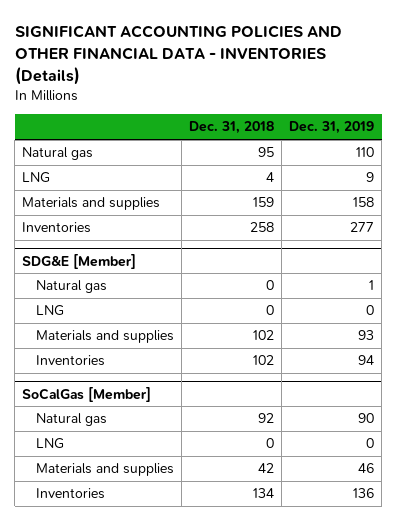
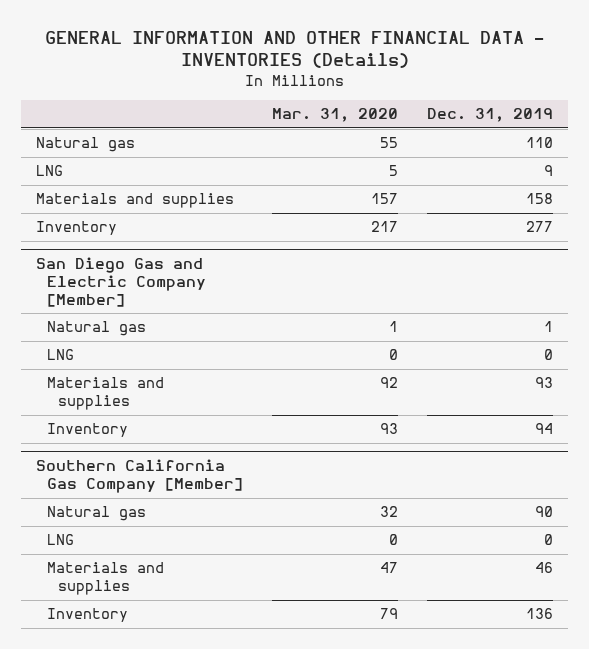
[14,24,342,85] SIGNIFICANT ACCOUNTING POLICIES AND OTHER FINANCIAL DATA - INVENTORIES (Details) -> [44,30,544,69] GENERAL INFORMATION AND OTHER FINANCIAL DATA - INVENTORIES (Details)
[188,121,274,135] Dec. 31, 2018 -> none
none -> [271,108,398,123] Mar. 31, 2020
[22,253,137,269] SDG&E [Member] -> none
[22,222,92,234] Inventories -> [35,221,117,236] Inventory
none -> [35,257,206,308] San Diego Gas and Electric Company [Member]
[22,386,152,402] SoCalGas [Member] -> none
[35,355,105,367] Inventories -> [46,423,128,438] Inventory
none -> [35,459,243,494] Southern California Gas Company [Member]
[35,488,105,500] Inventories -> [46,608,128,623] Inventory

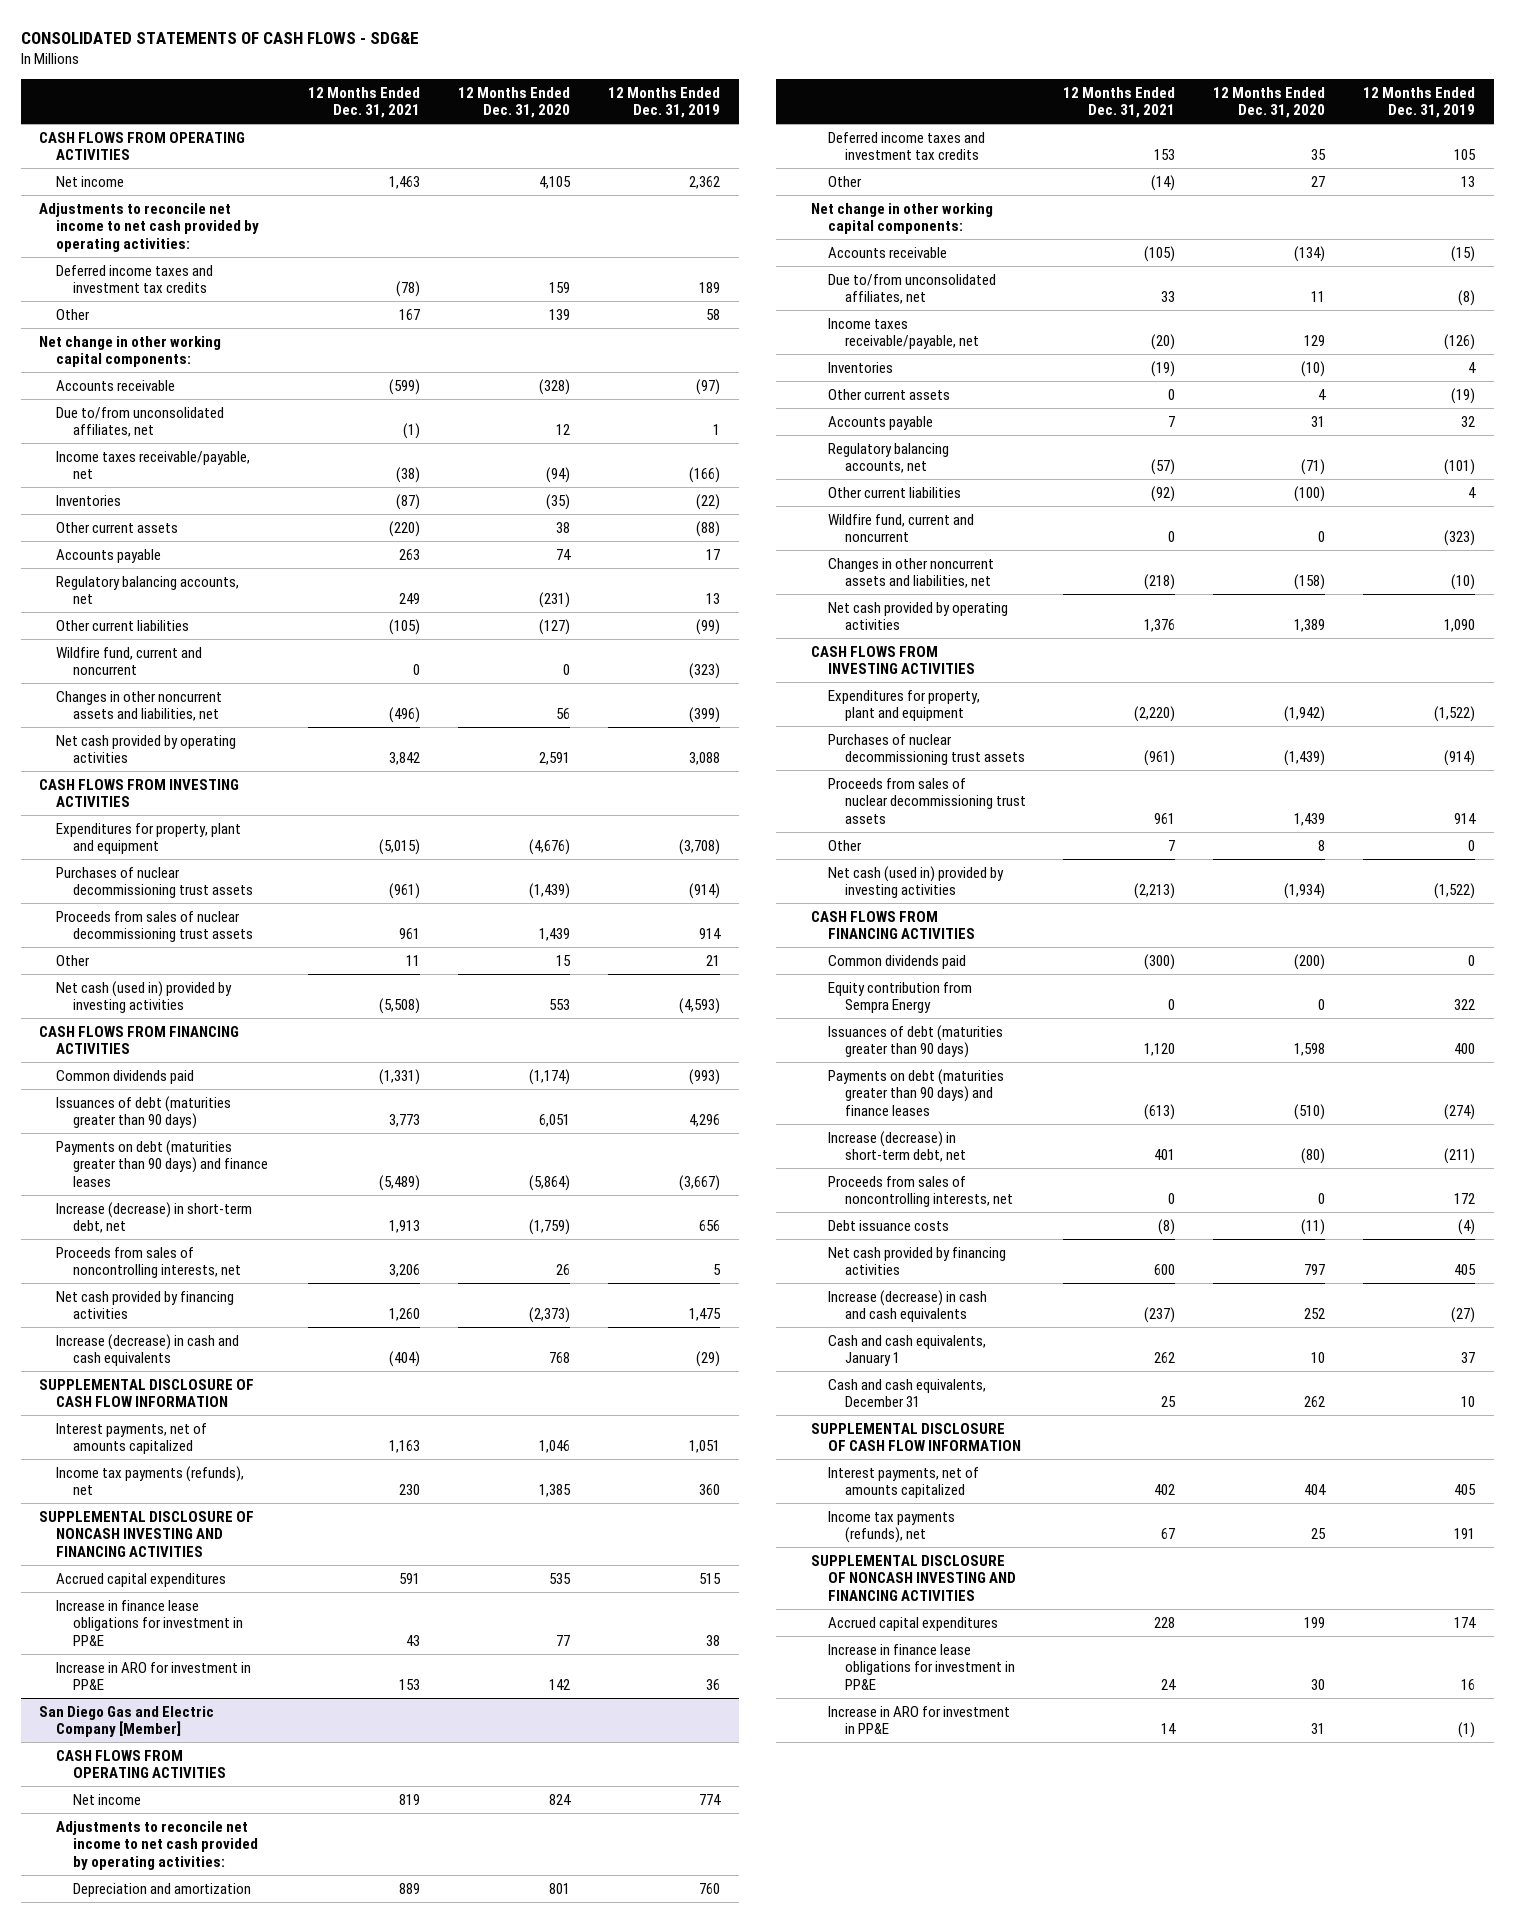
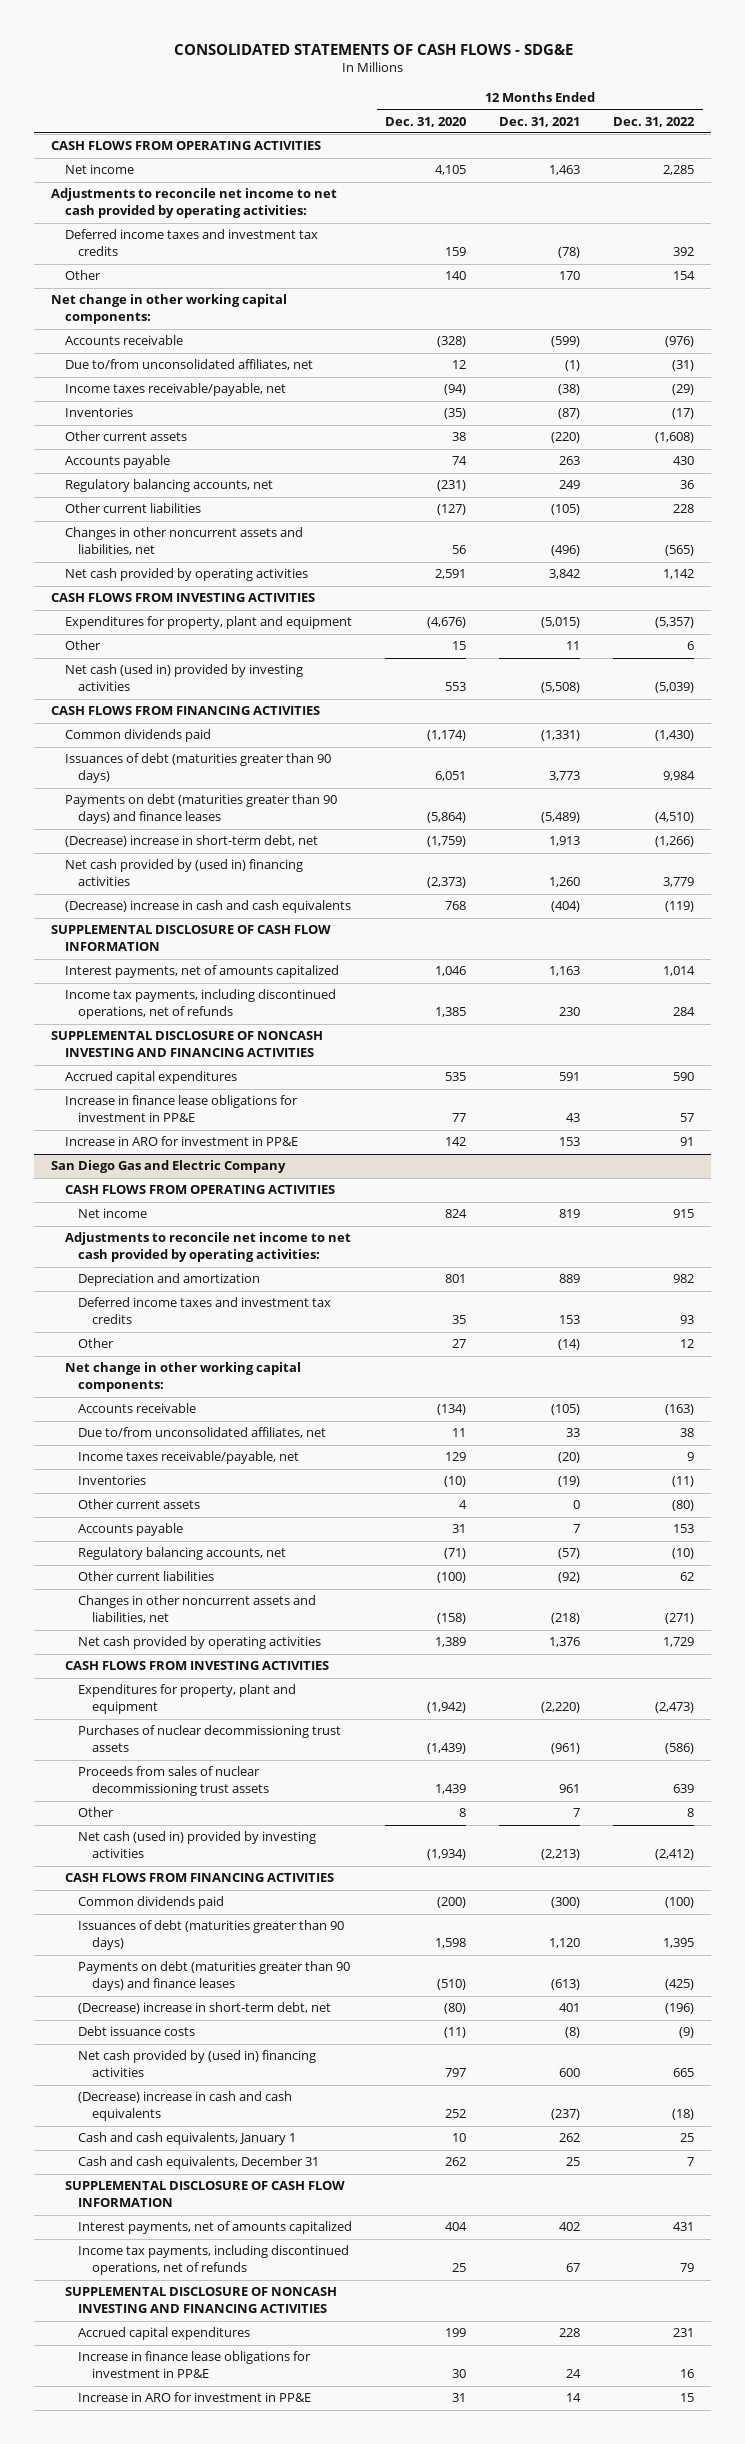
[607,86,720,119] 12 Months Ended Dec. 31, 2019 -> none
none -> [613,116,696,127] Dec. 31, 2022
[399,308,421,320] 167 -> [559,271,581,281] 170
[548,308,570,320] 139 -> [445,271,467,281] 140
[56,646,203,676] Wildfire fund, current and noncurrent -> none
[56,866,253,899] Purchases of nuclear decommissioning trust assets -> none
[56,910,253,943] Proceeds from sales of nuclear decommissioning trust assets -> none
[56,1246,241,1279] Proceeds from sales of noncontrolling interests, net -> none
[56,1201,253,1234] Increase (decrease) in short-term debt, net -> [64,835,318,848] (Decrease) increase in short-term debt, net
[56,1290,235,1320] Net cash provided by financing activities -> [64,859,303,887] Net cash provided by (used in) financing activities
[56,1333,240,1367] Increase (decrease) in cash and cash equivalents -> [64,900,351,914] (Decrease) increase in cash and cash equivalents
[56,1465,245,1496] Income tax payments (refunds), net -> [64,989,336,1020] Income tax payments, including discontinued operations, net of refunds
[39,1705,215,1738] San Diego Gas and Electric Company [Member] -> [50,1160,286,1174] San Diego Gas and Electric Company
[827,513,974,543] Wildfire fund, current and noncurrent -> none
[827,981,972,1014] Equity contribution from Sempra Energy -> none
[827,1175,1013,1208] Proceeds from sales of noncontrolling interests, net -> none
[827,1130,966,1163] Increase (decrease) in short-term debt, net -> [78,2002,332,2015] (Decrease) increase in short-term debt, net
[827,1246,1006,1276] Net cash provided by financing activities -> [78,2050,317,2078] Net cash provided by (used in) financing activities
[827,1289,987,1323] Increase (decrease) in cash and cash equivalents -> [78,2091,293,2122] (Decrease) increase in cash and cash equivalents
[827,1510,955,1544] Income tax payments (refunds), net -> [78,2245,350,2276] Income tax payments, including discontinued operations, net of refunds

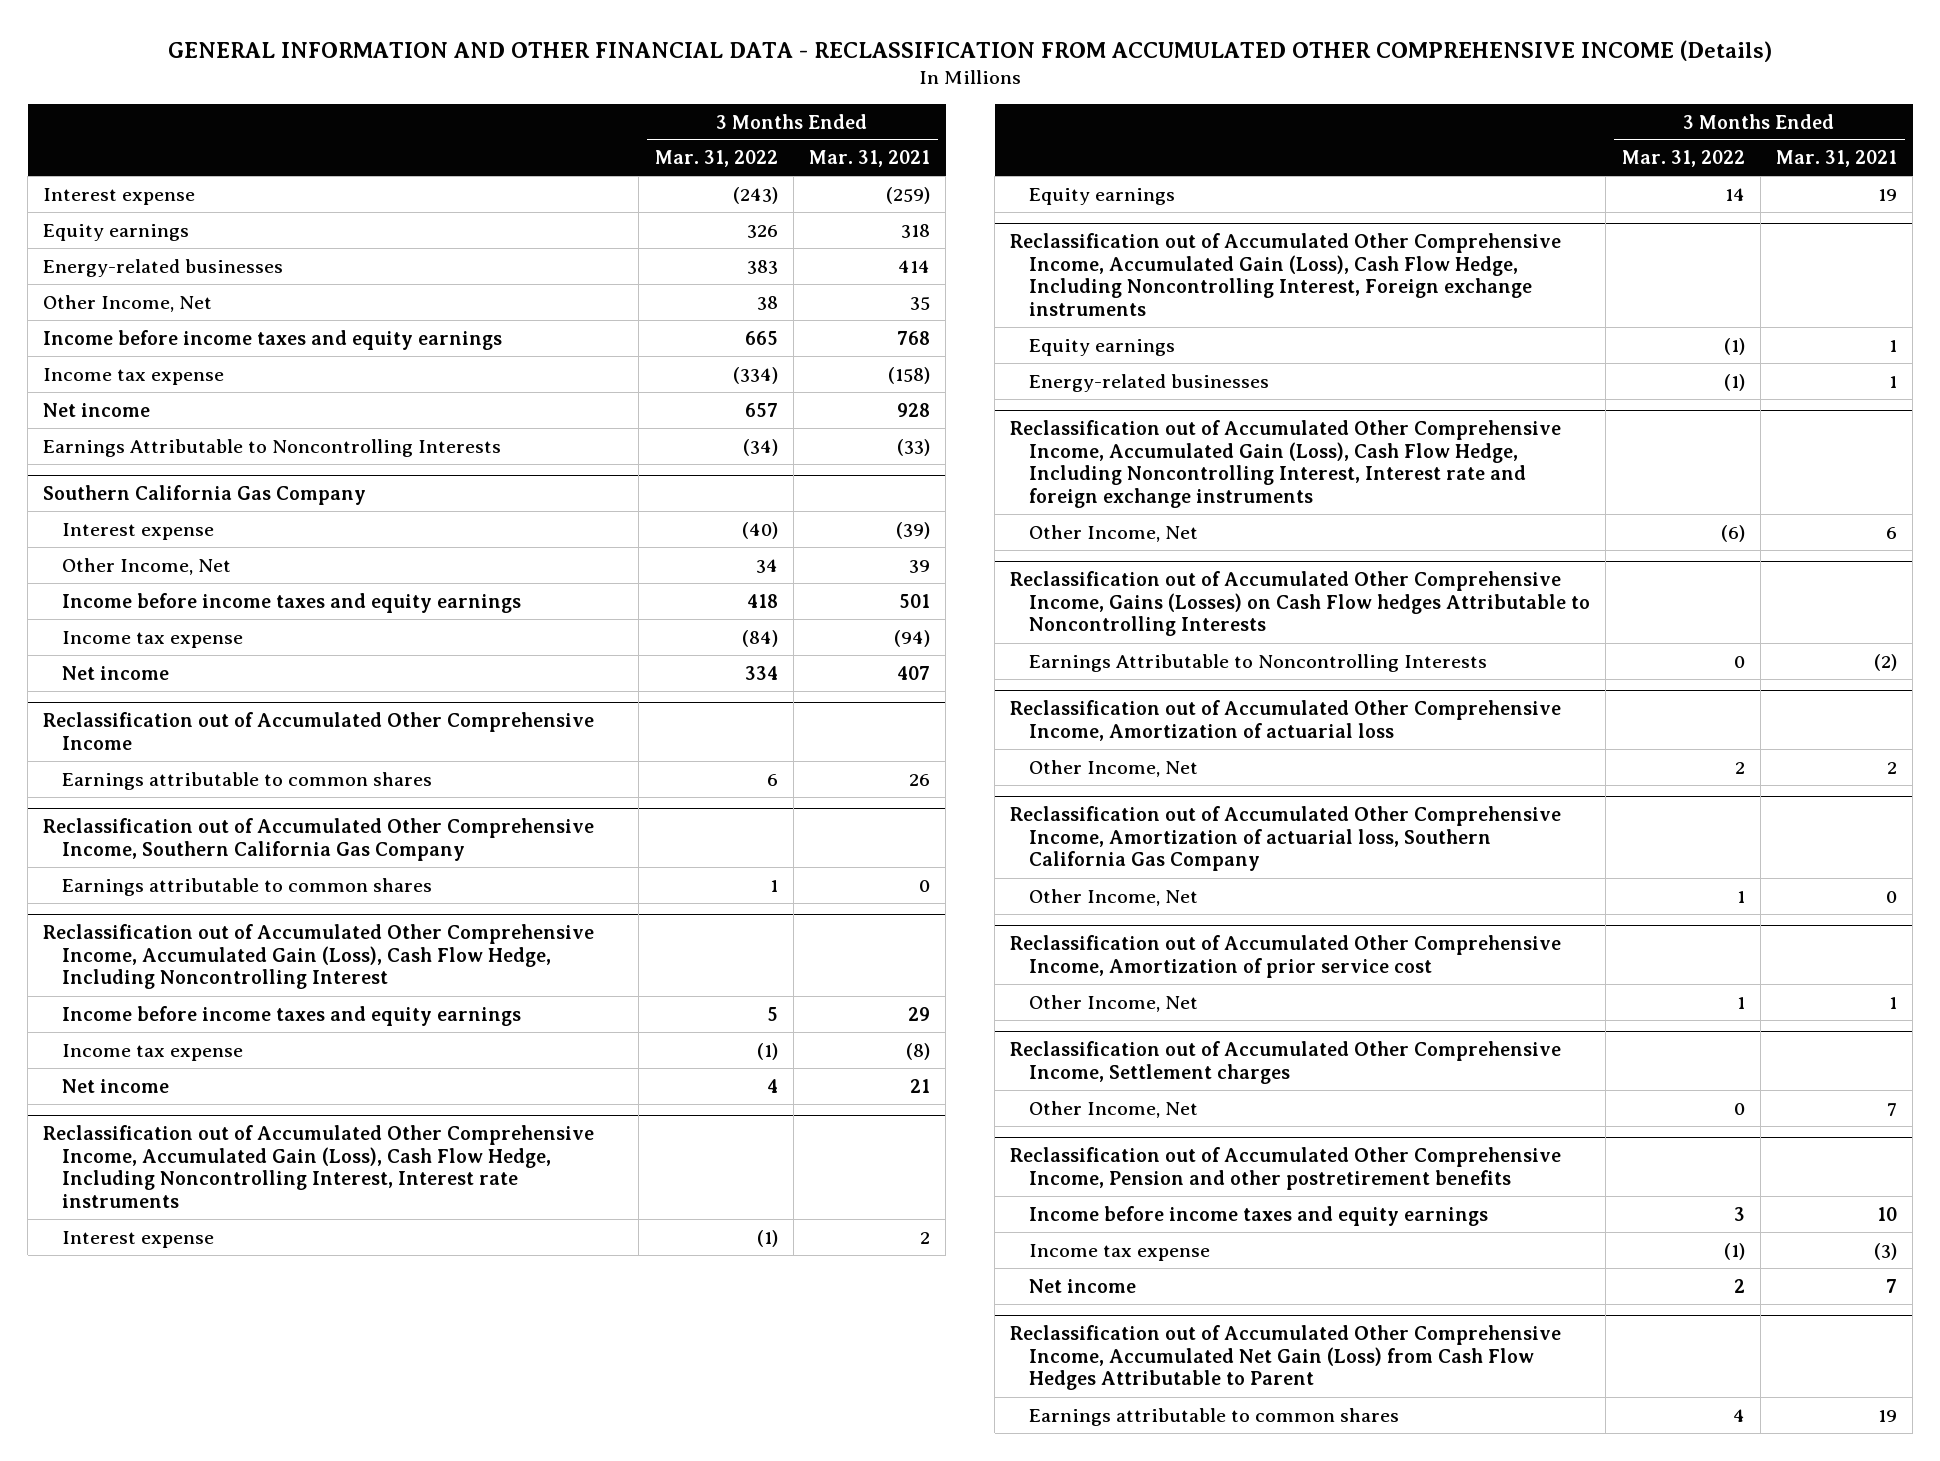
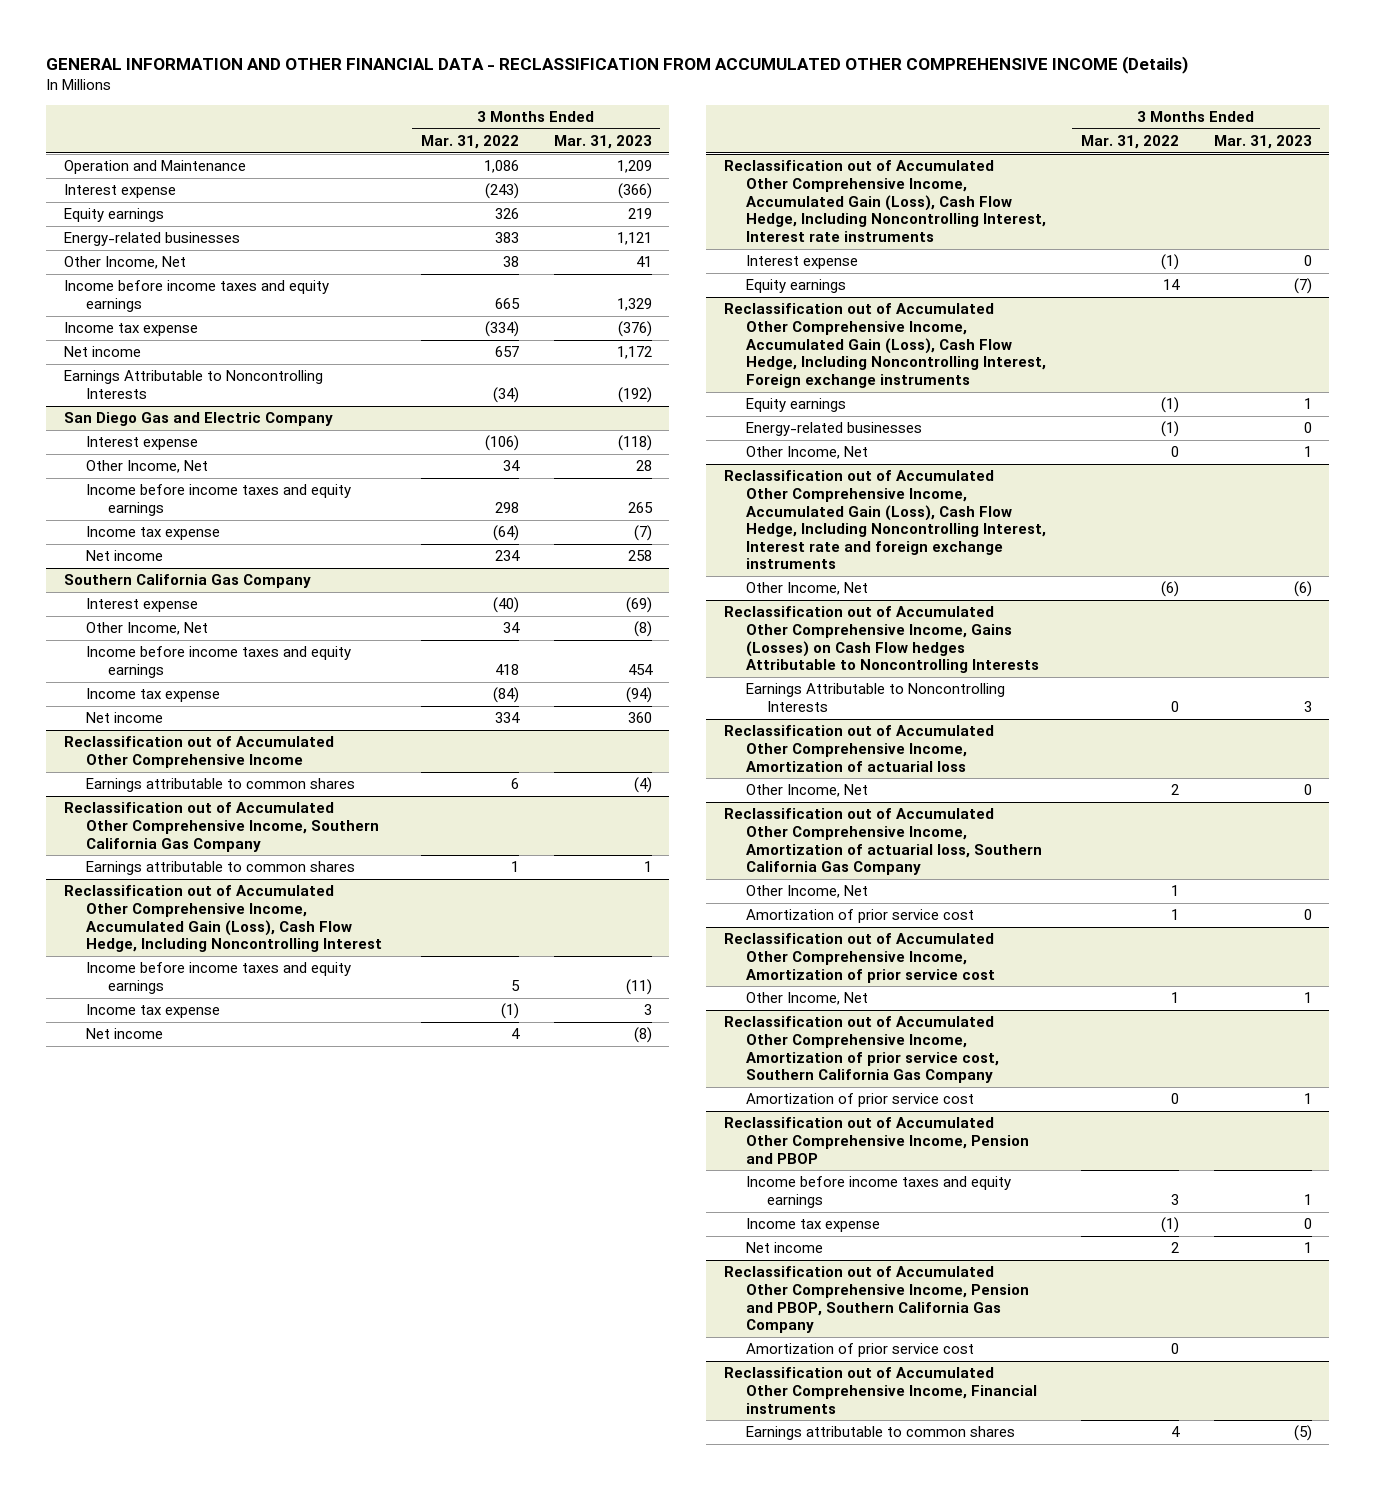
[808,150,930,168] Mar. 31, 2021 -> none
none -> [553,134,652,149] Mar. 31, 2023
none -> [63,160,246,175] Operation and Maintenance
none -> [63,412,333,427] San Diego Gas and Electric Company
none -> [85,436,198,451] Interest expense
none -> [85,460,208,474] Other Income, Net
none -> [85,484,351,516] Income before income taxes and equity earnings
none -> [85,526,220,541] Income tax expense
none -> [85,550,163,562] Net income
none -> [745,446,868,460] Other Income, Net
none -> [745,909,974,924] Amortization of prior service cost
[1010,1040,1562,1084] Reclassification out of Accumulated Other Comprehensive Income, Settlement charges -> none
[1029,1100,1199,1118] Other Income, Net -> none
none -> [723,1016,999,1084] Reclassification out of Accumulated Other Comprehensive Income, Amortization of prior service cost, Southern California Gas Company
none -> [745,1093,974,1108] Amortization of prior service cost
[1010,1146,1562,1190] Reclassification out of Accumulated Other Comprehensive Income, Pension and other postretirement benefits -> [723,1117,1029,1164] Reclassification out of Accumulated Other Comprehensive Income, Pension and PBOP
[1010,1324,1562,1391] Reclassification out of Accumulated Other Comprehensive Income, Accumulated Net Gain (Loss) from Cash Flow Hedges Attributable to Parent -> none
none -> [723,1266,1029,1334] Reclassification out of Accumulated Other Comprehensive Income, Pension and PBOP, Southern California Gas Company
none -> [745,1343,974,1358] Amortization of prior service cost
none -> [723,1367,1037,1414] Reclassification out of Accumulated Other Comprehensive Income, Financial instruments

